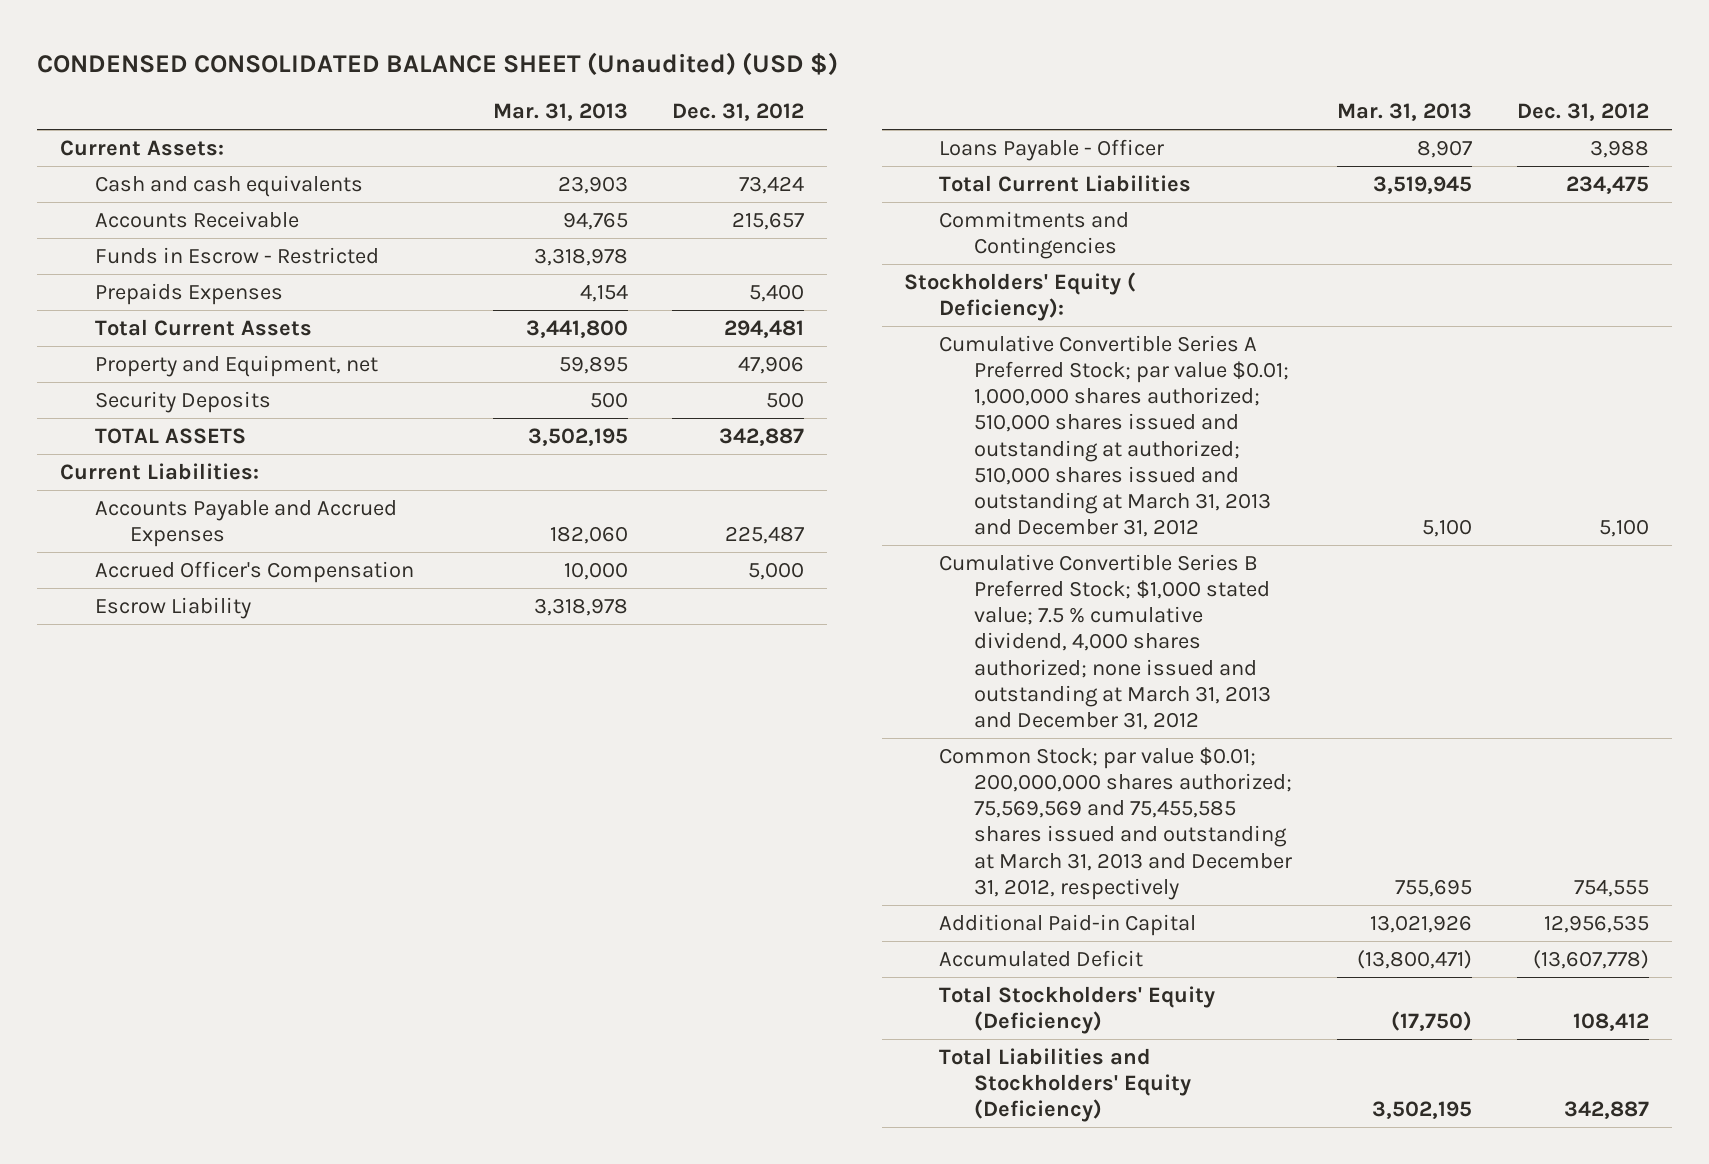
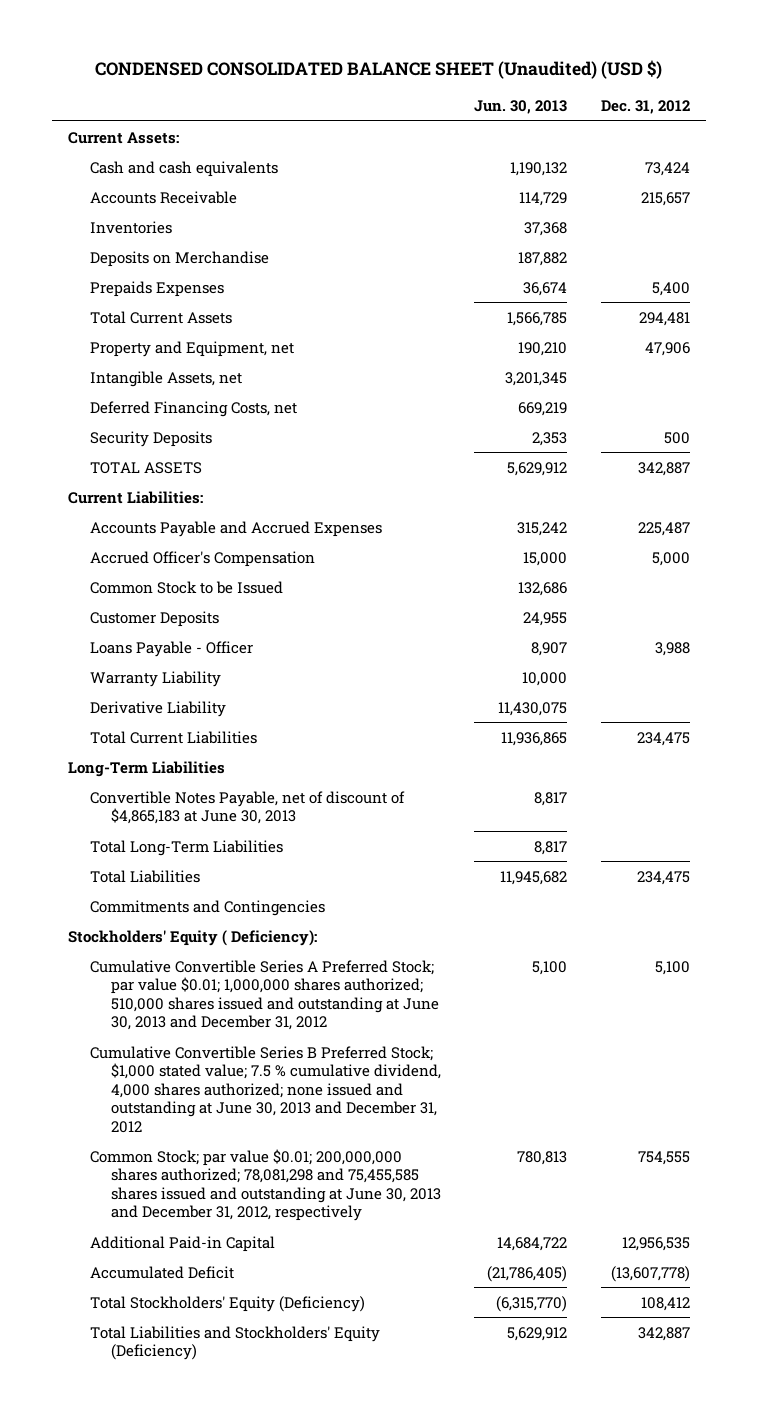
[492,103,628,122] Mar. 31, 2013 -> none
none -> [474,99,568,114] Jun. 30, 2013
[94,246,379,264] Funds in Escrow - Restricted -> none
none -> [89,220,172,234] Inventories
none -> [89,250,269,267] Deposits on Merchandise
none -> [89,370,242,387] Intangible Assets, net
none -> [89,400,297,417] Deferred Financing Costs, net
[94,596,251,619] Escrow Liability -> none
none -> [89,580,283,594] Common Stock to be Issued
none -> [89,610,219,627] Customer Deposits
none -> [89,670,221,687] Warranty Liability
none -> [89,700,226,717] Derivative Liability
none -> [68,760,226,777] Long-Term Liabilities
none -> [89,790,405,825] Convertible Notes Payable, net of discount of $4,865,183 at June 30, 2013
none -> [89,839,283,856] Total Long-Term Liabilities
none -> [89,869,200,883] Total Liabilities
[939,334,1290,538] Cumulative Convertible Series A Preferred Stock; par value $0.01; 1,000,000 shares authorized; 510,000 shares issued and outstanding at authorized; 510,000 shares issued and outstanding at March 31, 2013 and December 31, 2012 -> [89,959,440,1031] Cumulative Convertible Series A Preferred Stock; par value $0.01; 1,000,000 shares authorized; 510,000 shares issued and outstanding at June 30, 2013 and December 31, 2012
[939,553,1272,731] Cumulative Convertible Series B Preferred Stock; $1,000 stated value; 7.5 % cumulative dividend, 4,000 shares authorized; none issued and outstanding at March 31, 2013 and December 31, 2012 -> [89,1045,442,1133] Cumulative Convertible Series B Preferred Stock; $1,000 stated value; 7.5 % cumulative dividend, 4,000 shares authorized; none issued and outstanding at June 30, 2013 and December 31, 2012
[939,746,1293,900] Common Stock; par value $0.01; 200,000,000 shares authorized; 75,569,569 and 75,455,585 shares issued and outstanding at March 31, 2013 and December 31, 2012, respectively -> [89,1148,442,1222] Common Stock; par value $0.01; 200,000,000 shares authorized; 78,081,298 and 75,455,585 shares issued and outstanding at June 30, 2013 and December 31, 2012, respectively

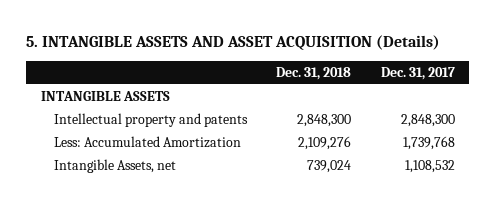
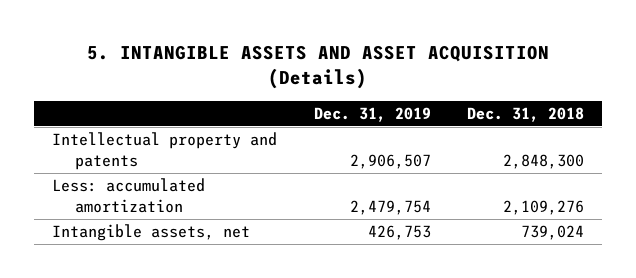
[380,66,455,80] Dec. 31, 2017 -> none
none -> [313,106,431,122] Dec. 31, 2019
[41,90,171,101] INTANGIBLE ASSETS -> none
[53,135,241,148] Less: Accumulated Amortization -> [52,178,206,213] Less: accumulated amortization
[53,158,176,173] Intangible Assets, net -> [52,224,251,242] Intangible assets, net

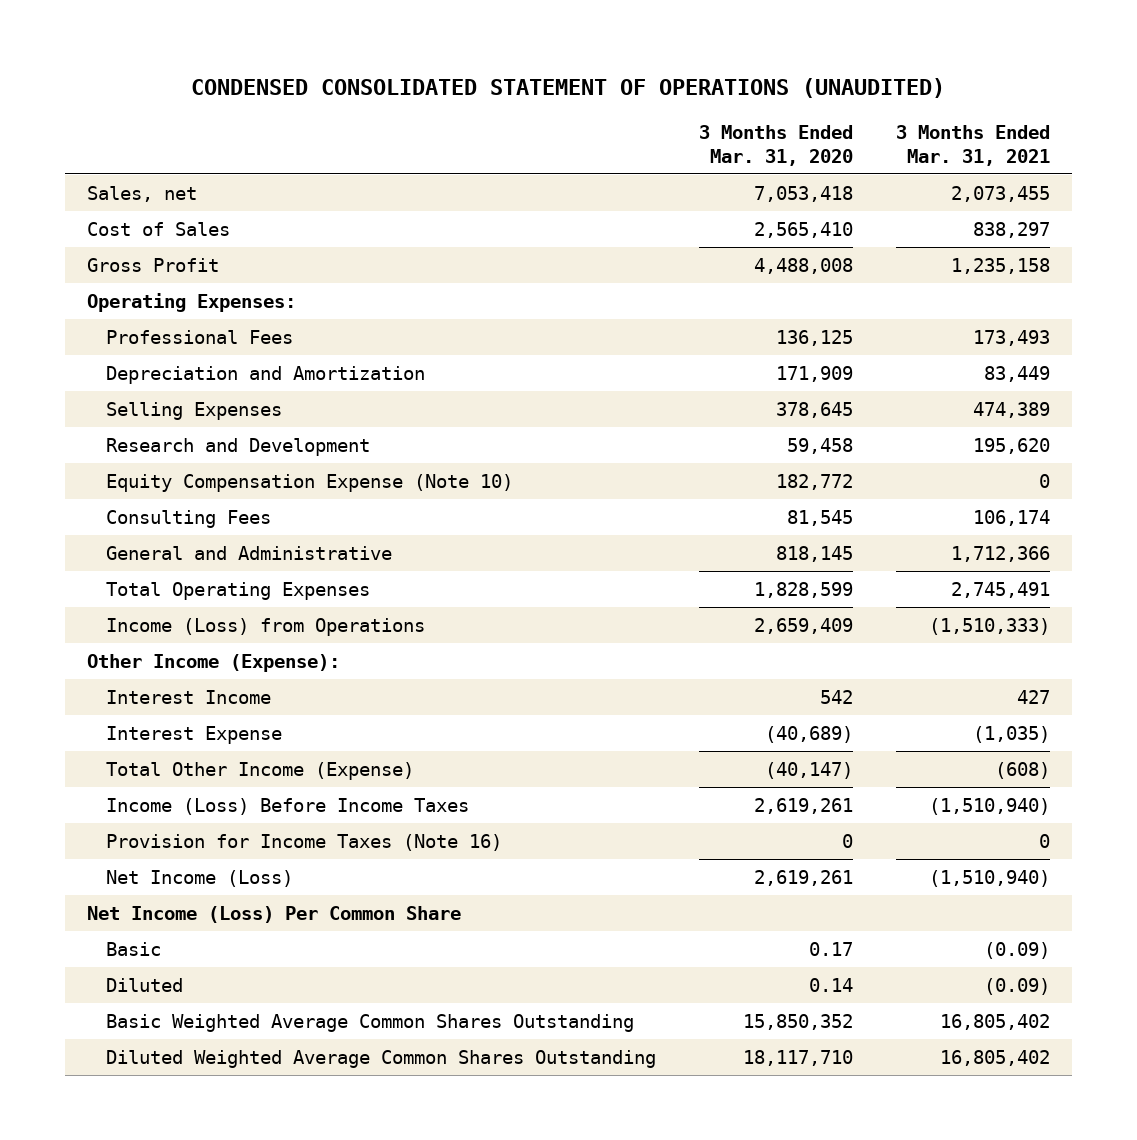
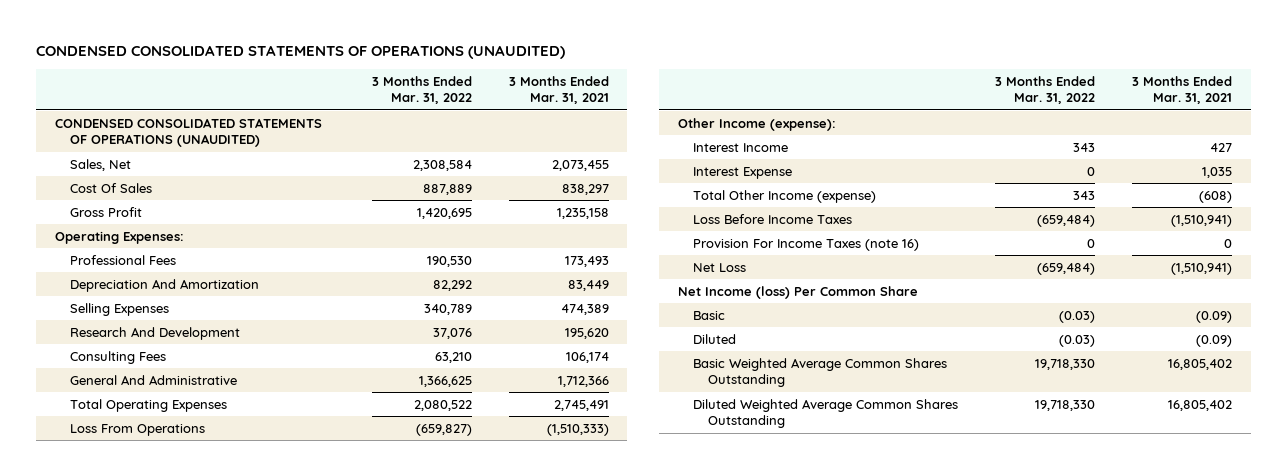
[191,77,946,98] CONDENSED CONSOLIDATED STATEMENT OF OPERATIONS (UNAUDITED) -> [36,45,566,60] CONDENSED CONSOLIDATED STATEMENTS OF OPERATIONS (UNAUDITED)
[698,124,853,166] 3 Months Ended Mar. 31, 2020 -> none
none -> [371,75,472,105] 3 Months Ended Mar. 31, 2022
none -> [54,117,322,148] CONDENSED CONSOLIDATED STATEMENTS OF OPERATIONS (UNAUDITED)
[86,185,197,202] Sales, net -> [69,158,131,171] Sales, Net
[86,221,230,236] Cost of Sales -> [69,182,152,193] Cost Of Sales
[105,365,425,384] Depreciation and Amortization -> [69,278,259,292] Depreciation And Amortization
[105,473,513,492] Equity Compensation Expense (Note 10) -> none
[105,437,370,456] Research and Development -> [69,326,240,340] Research And Development
[105,545,392,560] General and Administrative -> [69,374,237,385] General And Administrative
[105,617,425,636] Income (Loss) from Operations -> [69,423,205,436] Loss From Operations
[86,653,340,672] Other Income (Expense): -> [677,117,836,131] Other Income (expense):
[972,725,1050,743] (1,035) -> [1202,166,1233,178] 1,035
[105,761,414,780] Total Other Income (Expense) -> [693,189,877,203] Total Other Income (expense)
[105,797,469,815] Income (Loss) Before Income Taxes -> [693,213,853,224] Loss Before Income Taxes
[928,797,1050,815] (1,510,940) -> [1171,214,1233,227] (1,510,941)
[105,833,502,851] Provision for Income Taxes (Note 16) -> [693,238,920,251] Provision For Income Taxes (note 16)
[105,869,293,887] Net Income (Loss) -> [693,262,747,272] Net Loss
[928,869,1050,887] (1,510,940) -> [1171,262,1233,275] (1,510,941)
[86,905,461,923] Net Income (Loss) Per Common Share -> [677,285,918,299] Net Income (loss) Per Common Share

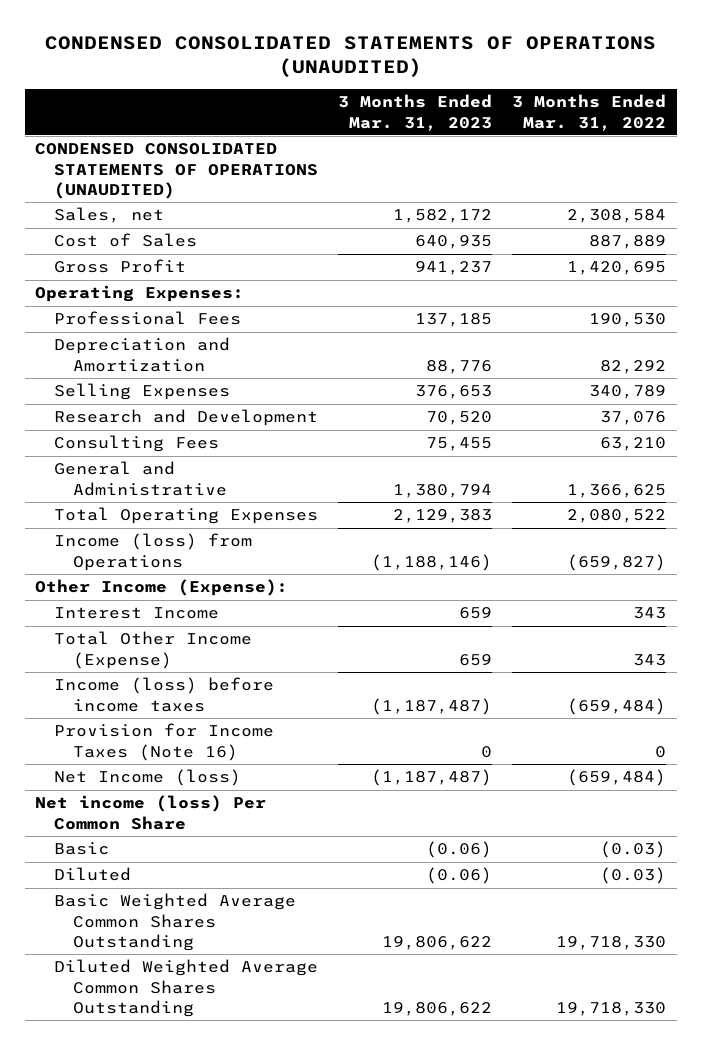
[508,75,609,105] 3 Months Ended Mar. 31, 2021 -> none
none -> [338,94,493,131] 3 Months Ended Mar. 31, 2023
[69,158,131,171] Sales, Net -> [53,207,164,224] Sales, net
[69,182,152,193] Cost Of Sales -> [53,233,197,248] Cost of Sales
[69,278,259,292] Depreciation And Amortization -> [53,337,230,372] Depreciation and Amortization
[69,326,240,340] Research And Development -> [53,409,318,427] Research and Development
[69,374,237,385] General And Administrative -> [53,461,227,496] General and Administrative
[69,423,205,436] Loss From Operations -> [53,533,252,571] Income (loss) from Operations
[677,117,836,131] Other Income (expense): -> [34,579,288,597] Other Income (Expense):
[693,166,793,179] Interest Expense -> none
[693,189,877,203] Total Other Income (expense) -> [53,631,252,669] Total Other Income (Expense)
[693,213,853,224] Loss Before Income Taxes -> [53,677,274,712] Income (loss) before income taxes
[693,238,920,251] Provision For Income Taxes (note 16) -> [53,723,274,761] Provision for Income Taxes (Note 16)
[693,262,747,272] Net Loss -> [53,769,241,787] Net Income (loss)
[677,285,918,299] Net Income (loss) Per Common Share -> [34,795,266,830] Net income (loss) Per Common Share

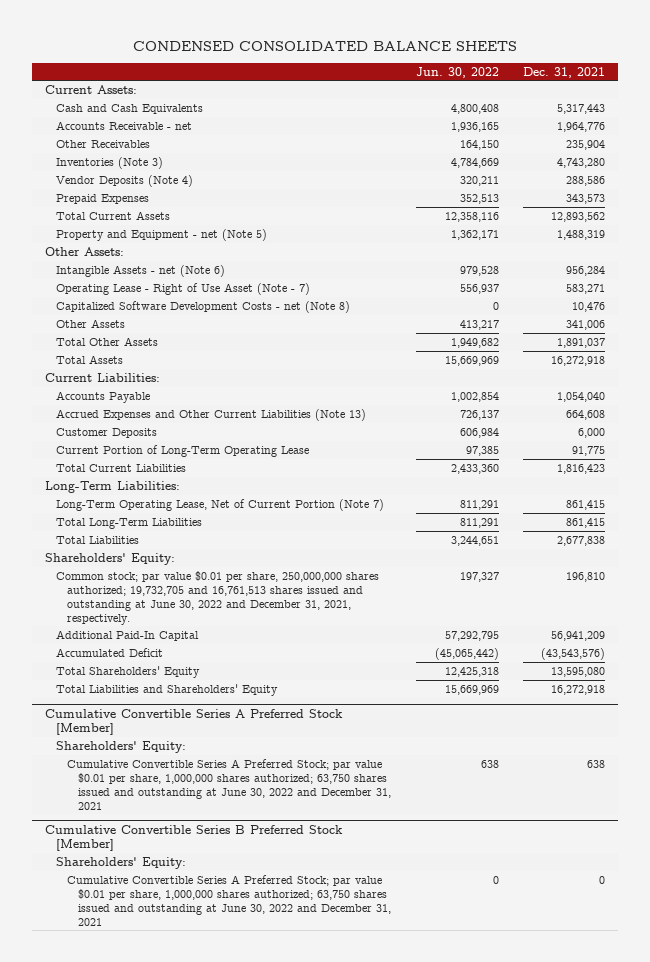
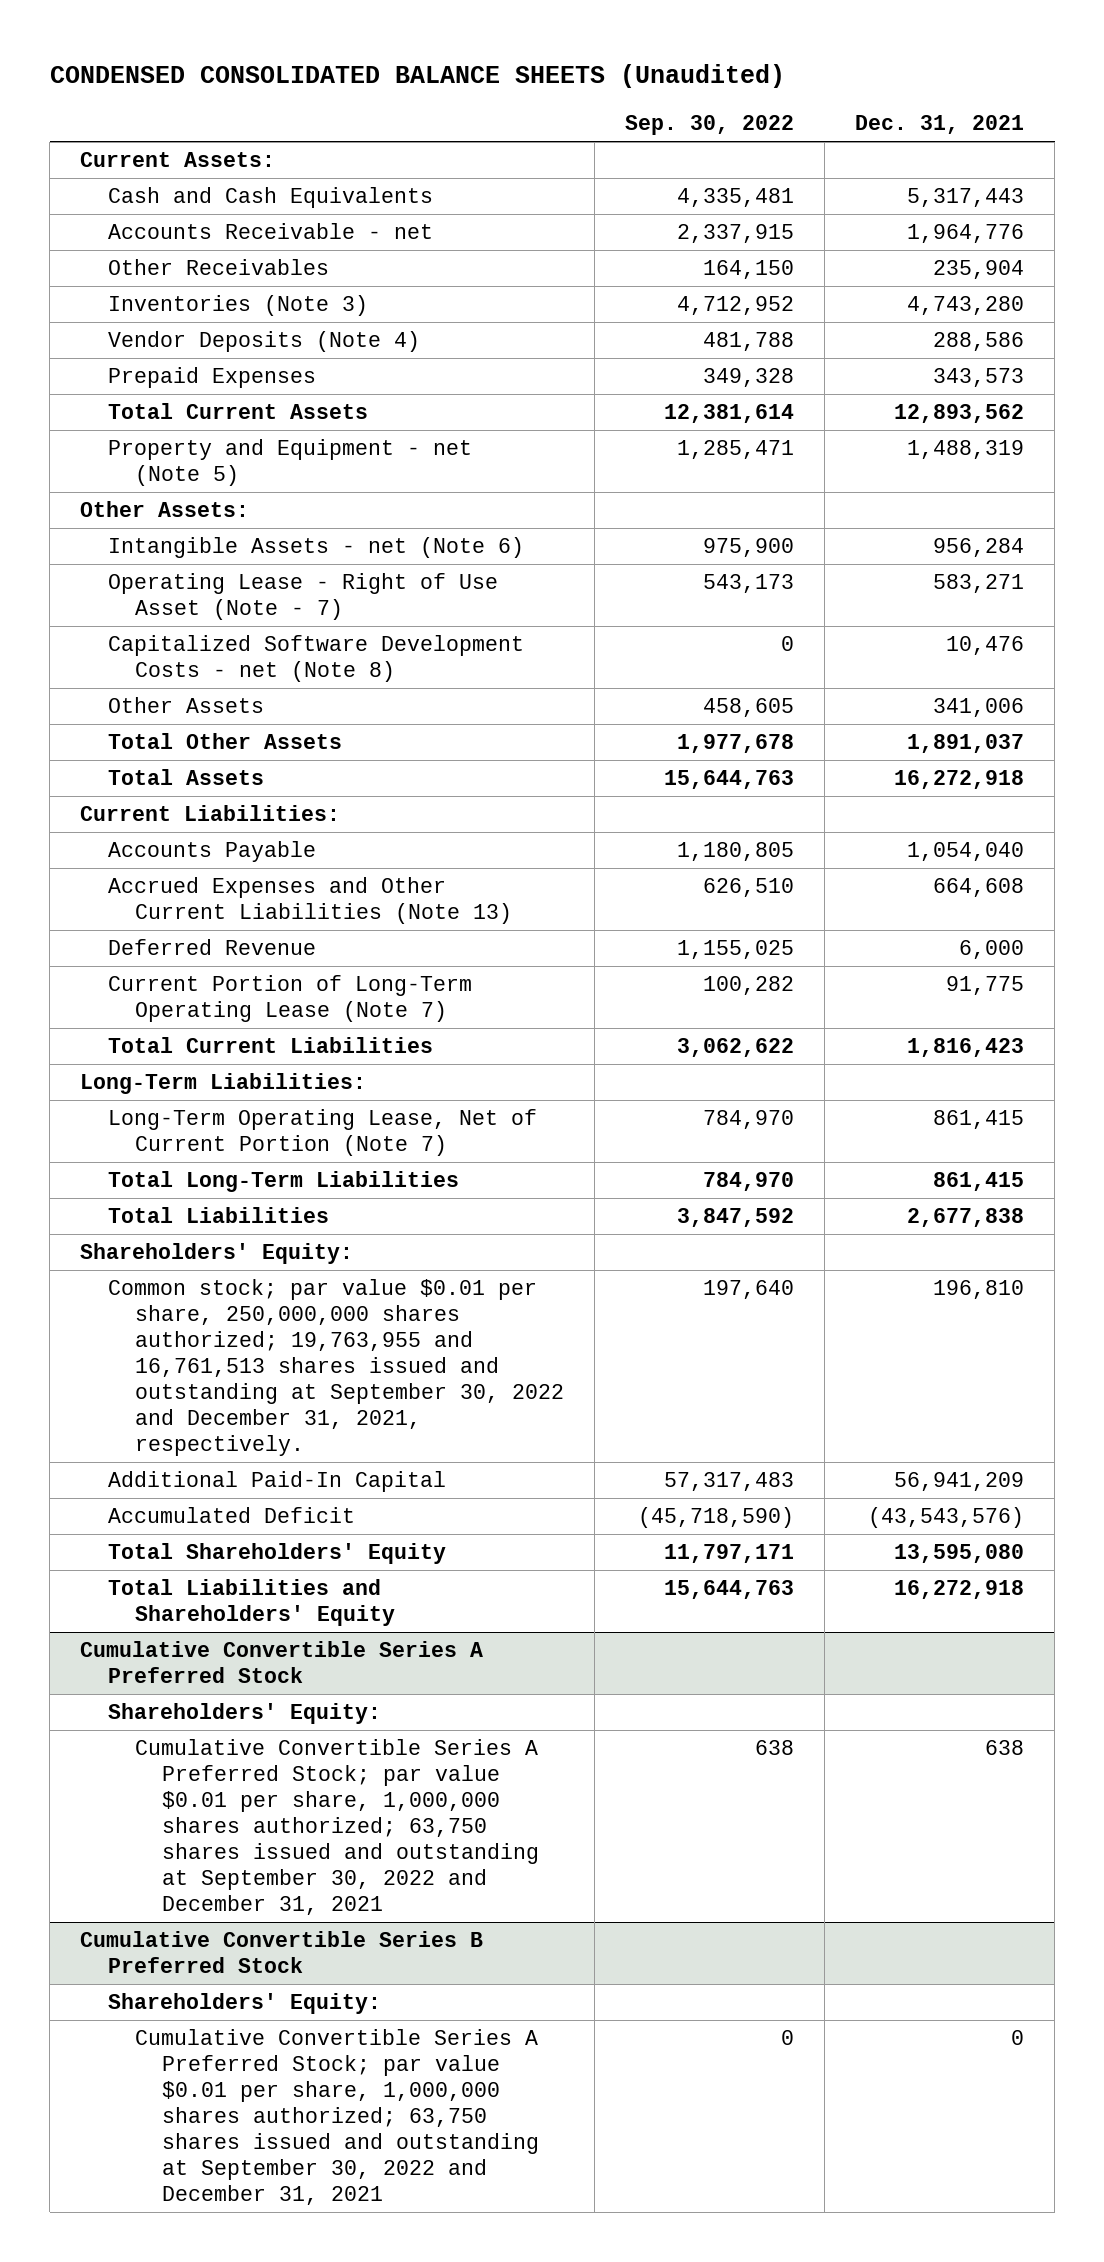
[133,40,518,51] CONDENSED CONSOLIDATED BALANCE SHEETS -> [49,64,785,89] CONDENSED CONSOLIDATED BALANCE SHEETS (Unaudited)
[415,66,499,78] Jun. 30, 2022 -> none
none -> [625,115,795,136] Sep. 30, 2022
[55,427,157,438] Customer Deposits -> none
none -> [107,939,316,956] Deferred Revenue
[55,444,309,457] Current Portion of Long-Term Operating Lease -> [107,975,472,1023] Current Portion of Long-Term Operating Lease (Note 7)
[55,570,379,625] Common stock; par value $0.01 per share, 250,000,000 shares authorized; 19,732,705 and 16,761,513 shares issued and outstanding at June 30, 2022 and December 31, 2021, respectively. -> [107,1279,565,1457] Common stock; par value $0.01 per share, 250,000,000 shares authorized; 19,763,955 and 16,761,513 shares issued and outstanding at September 30, 2022 and December 31, 2021, respectively.
[44,708,343,735] Cumulative Convertible Series A Preferred Stock [Member] -> [80,1641,484,1684] Cumulative Convertible Series A Preferred Stock
[66,758,391,810] Cumulative Convertible Series A Preferred Stock; par value $0.01 per share, 1,000,000 shares authorized; 63,750 shares issued and outstanding at June 30, 2022 and December 31, 2021 -> [135,1739,540,1916] Cumulative Convertible Series A Preferred Stock; par value $0.01 per share, 1,000,000 shares authorized; 63,750 shares issued and outstanding at September 30, 2022 and December 31, 2021
[44,824,343,851] Cumulative Convertible Series B Preferred Stock [Member] -> [80,1931,484,1974] Cumulative Convertible Series B Preferred Stock
[66,874,391,926] Cumulative Convertible Series A Preferred Stock; par value $0.01 per share, 1,000,000 shares authorized; 63,750 shares issued and outstanding at June 30, 2022 and December 31, 2021 -> [135,2029,540,2206] Cumulative Convertible Series A Preferred Stock; par value $0.01 per share, 1,000,000 shares authorized; 63,750 shares issued and outstanding at September 30, 2022 and December 31, 2021

